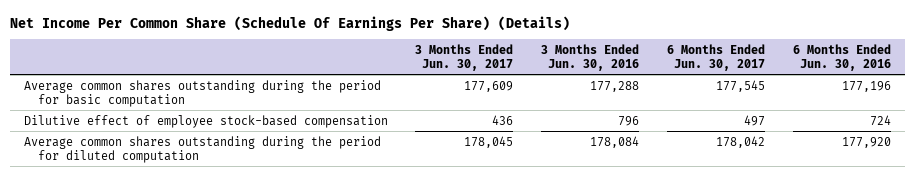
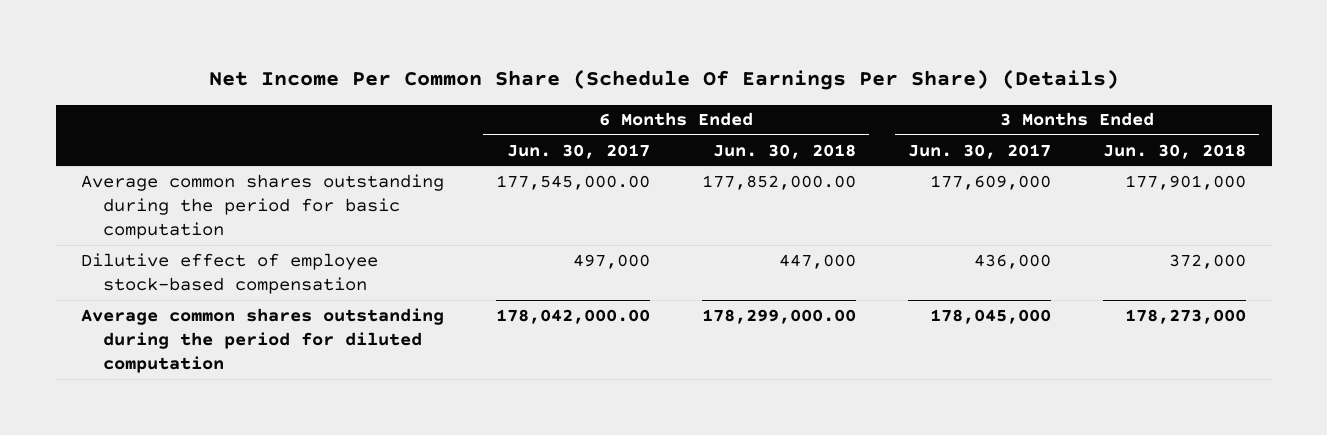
[541,43,640,71] 3 Months Ended Jun. 30, 2016 -> none
[792,43,891,71] 6 Months Ended Jun. 30, 2016 -> none
none -> [713,143,857,159] Jun. 30, 2018
none -> [1103,143,1247,159] Jun. 30, 2018
[464,80,514,92] 177,609 -> [930,174,1052,190] 177,609,000
[715,79,765,92] 177,545 -> [496,174,651,190] 177,545,000.00
[492,114,514,125] 436 -> [974,253,1052,269] 436,000
[743,114,765,126] 497 -> [573,253,651,269] 497,000
[464,135,514,148] 178,045 -> [930,308,1052,324] 178,045,000
[715,135,765,148] 178,042 -> [496,308,651,324] 178,042,000.00

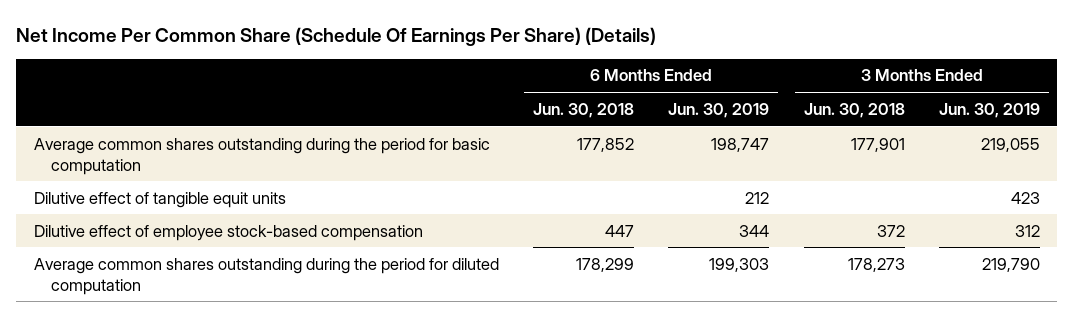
[507,143,651,159] Jun. 30, 2017 -> none
[908,143,1052,159] Jun. 30, 2017 -> none
none -> [668,102,770,118] Jun. 30, 2019
none -> [939,102,1041,118] Jun. 30, 2019
[702,174,857,190] 177,852,000.00 -> [576,137,634,152] 177,852
[1125,174,1247,190] 177,901,000 -> [850,137,905,152] 177,901
none -> [33,191,286,208] Dilutive effect of tangible equit units
[779,253,857,269] 447,000 -> [604,224,634,237] 447
[1169,253,1247,269] 372,000 -> [876,224,905,237] 372
[702,308,857,324] 178,299,000.00 -> [575,257,634,272] 178,299
[1125,308,1247,324] 178,273,000 -> [847,257,905,272] 178,273

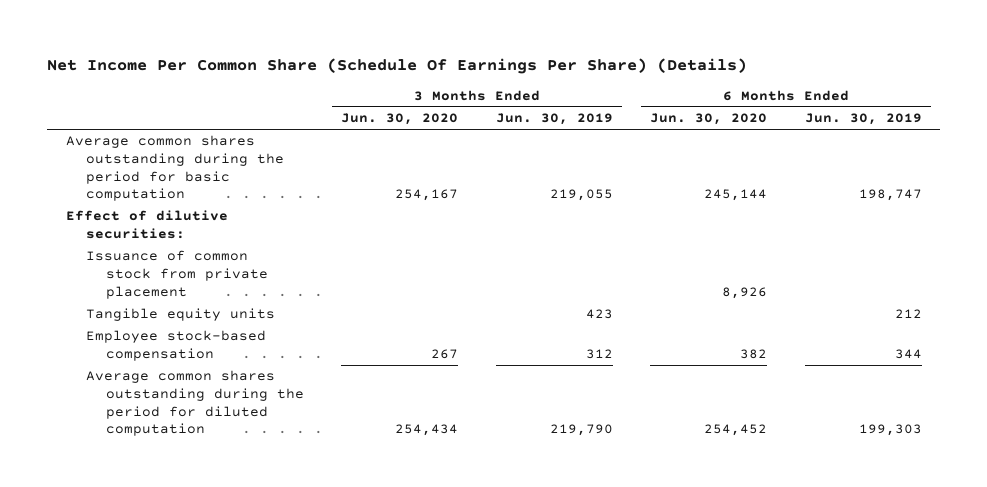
[532,102,634,118] Jun. 30, 2018 -> none
[803,102,905,118] Jun. 30, 2018 -> none
none -> [341,113,459,126] Jun. 30, 2020
none -> [650,113,768,126] Jun. 30, 2020
none -> [65,210,228,240] Effect of dilutive securities:
none -> [85,250,269,299] Issuance of common stock from private placement
[33,191,286,208] Dilutive effect of tangible equit units -> [85,308,275,322] Tangible equity units
[33,224,423,241] Dilutive effect of employee stock-based compensation -> [85,330,266,362] Employee stock-based compensation

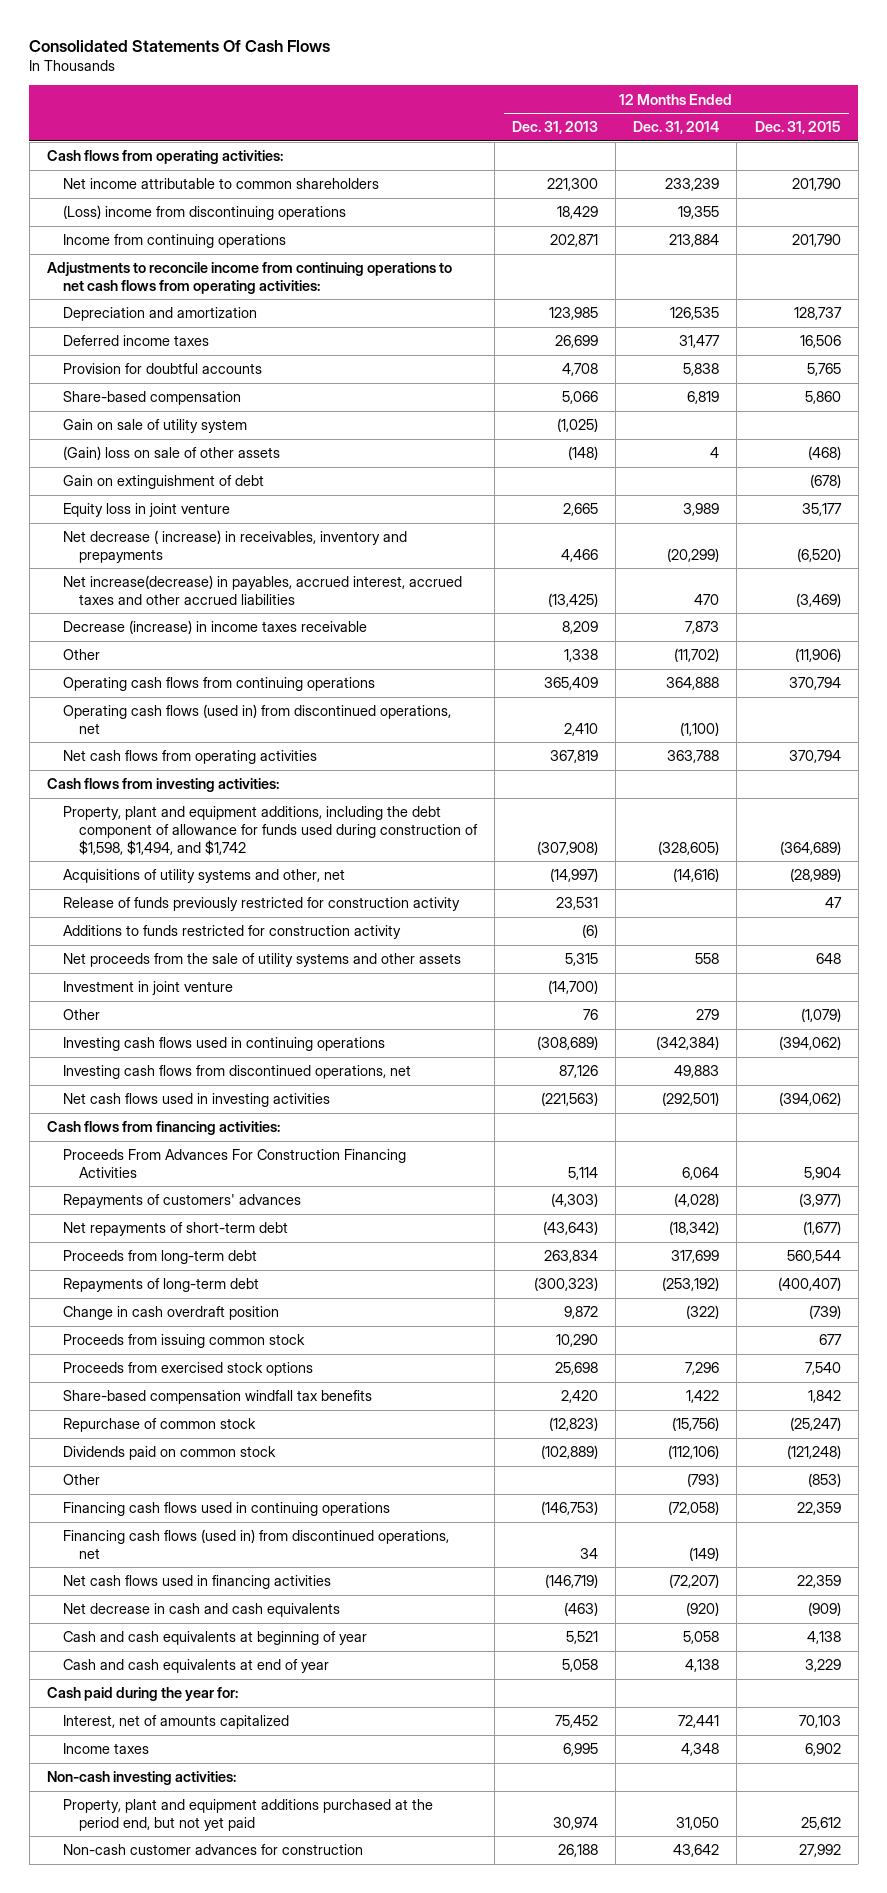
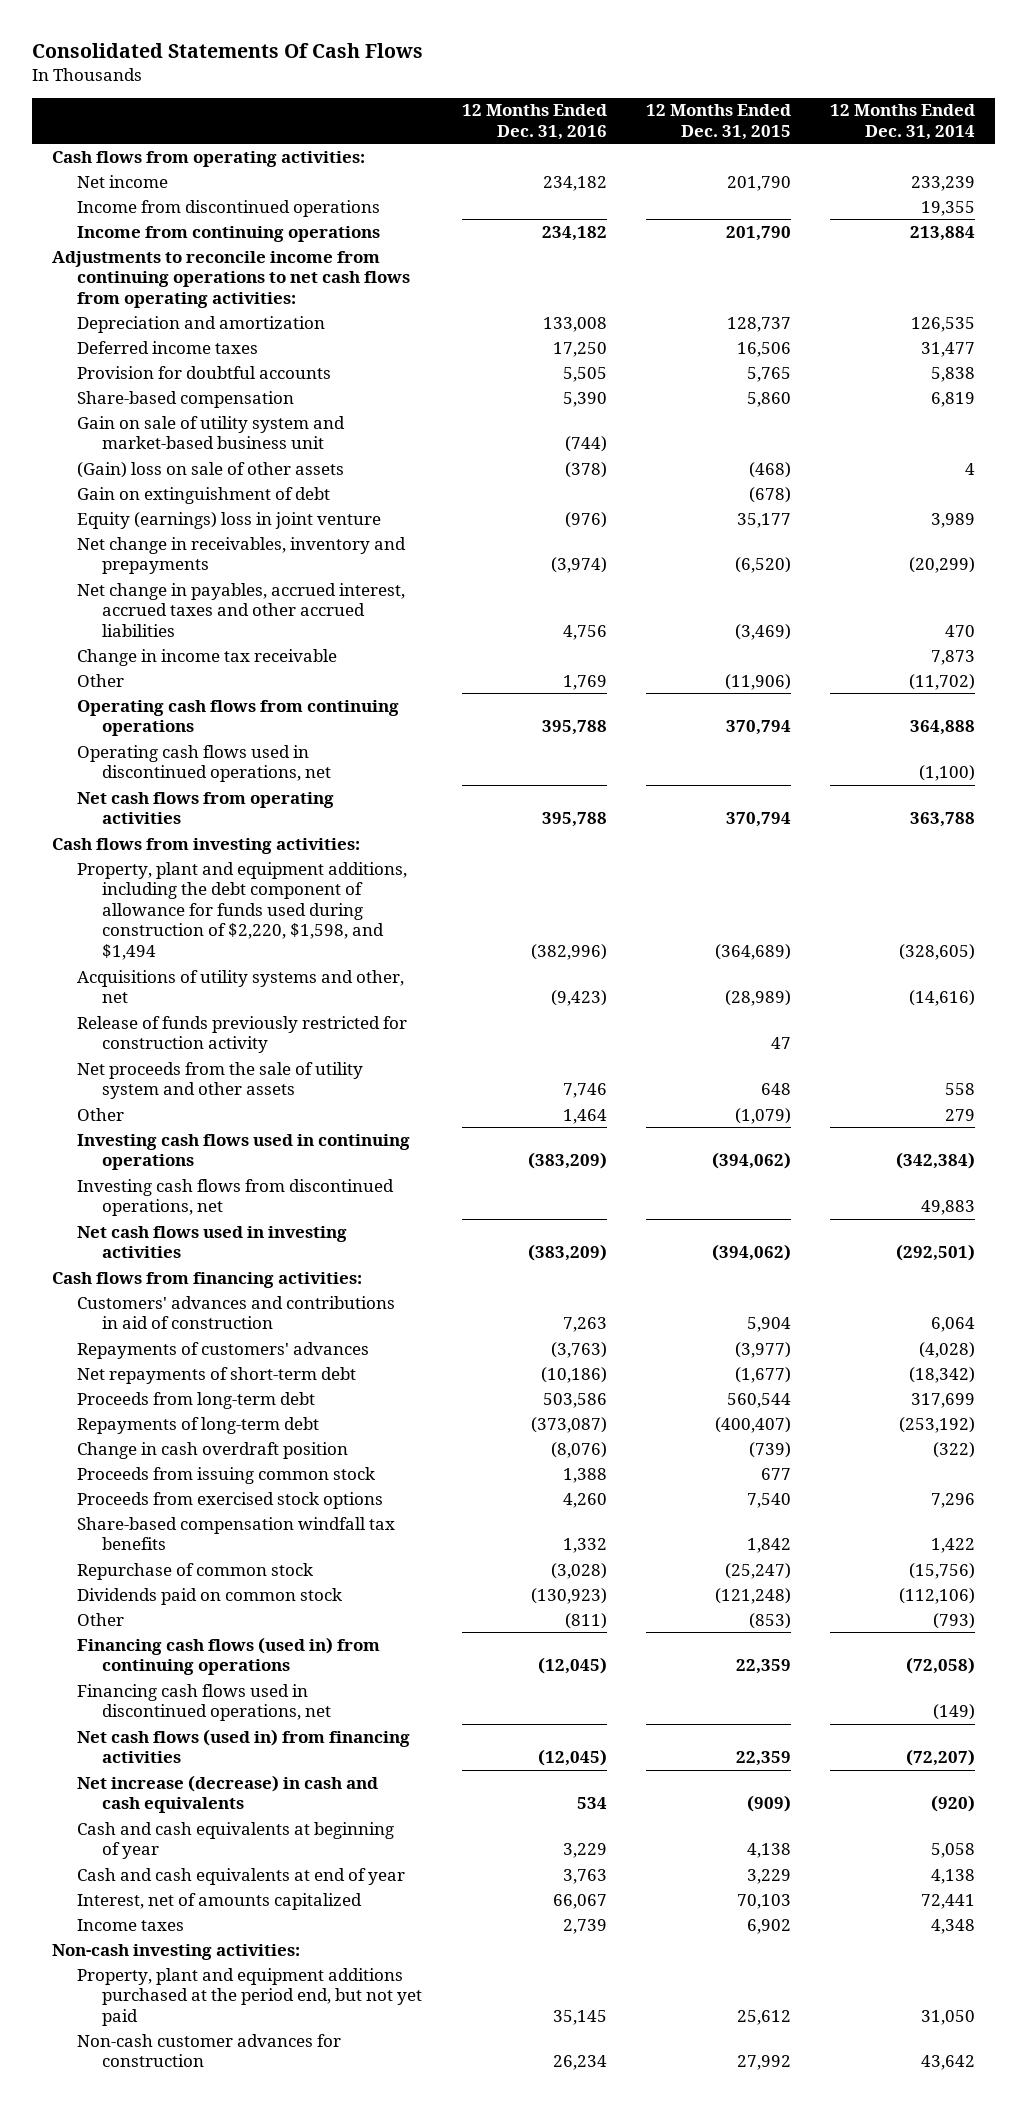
[512,121,599,135] Dec. 31, 2013 -> none
none -> [461,104,607,140] 12 Months Ended Dec. 31, 2016
[63,178,380,190] Net income attributable to common shareholders -> [76,174,168,188] Net income
[63,205,347,221] (Loss) income from discontinuing operations -> [76,199,380,217] Income from discontinued operations
[63,419,248,434] Gain on sale of utility system -> [76,415,345,450] Gain on sale of utility system and market-based business unit
[63,503,231,518] Equity loss in joint venture -> [76,511,381,529] Equity (earnings) loss in joint venture
[63,530,408,563] Net decrease ( increase) in receivables, inventory and prepayments -> [76,536,406,575] Net change in receivables, inventory and prepayments
[63,575,463,605] Net increase(decrease) in payables, accrued interest, accrued taxes and other accrued liabilities -> [76,582,405,637] Net change in payables, accrued interest, accrued taxes and other accrued liabilities
[63,620,368,635] Decrease (increase) in income taxes receivable -> [76,648,337,666] Change in income tax receivable
[63,704,452,734] Operating cash flows (used in) from discontinued operations, net -> [76,744,332,783] Operating cash flows used in discontinued operations, net
[63,806,479,855] Property, plant and equipment additions, including the debt component of allowance for funds used during construction of $1,598, $1,494, and $1,742 -> [76,861,407,960] Property, plant and equipment additions, including the debt component of allowance for funds used during construction of $2,220, $1,598, and $1,494
[63,925,402,940] Additions to funds restricted for construction activity -> none
[63,981,234,996] Investment in joint venture -> none
[63,953,462,968] Net proceeds from the sale of utility systems and other assets -> [76,1061,363,1100] Net proceeds from the sale of utility system and other assets
[63,1149,407,1178] Proceeds From Advances For Construction Financing Activities -> [76,1295,395,1330] Customers' advances and contributions in aid of construction
[63,1502,391,1517] Financing cash flows used in continuing operations -> [76,1636,380,1676] Financing cash flows (used in) from continuing operations
[63,1529,450,1559] Financing cash flows (used in) from discontinued operations, net -> [76,1683,332,1722] Financing cash flows used in discontinued operations, net
[63,1575,332,1590] Net cash flows used in financing activities -> [76,1728,410,1764] Net cash flows (used in) from financing activities
[63,1603,341,1618] Net decrease in cash and cash equivalents -> [76,1774,378,1814] Net increase (decrease) in cash and cash equivalents
[46,1687,238,1702] Cash paid during the year for: -> none

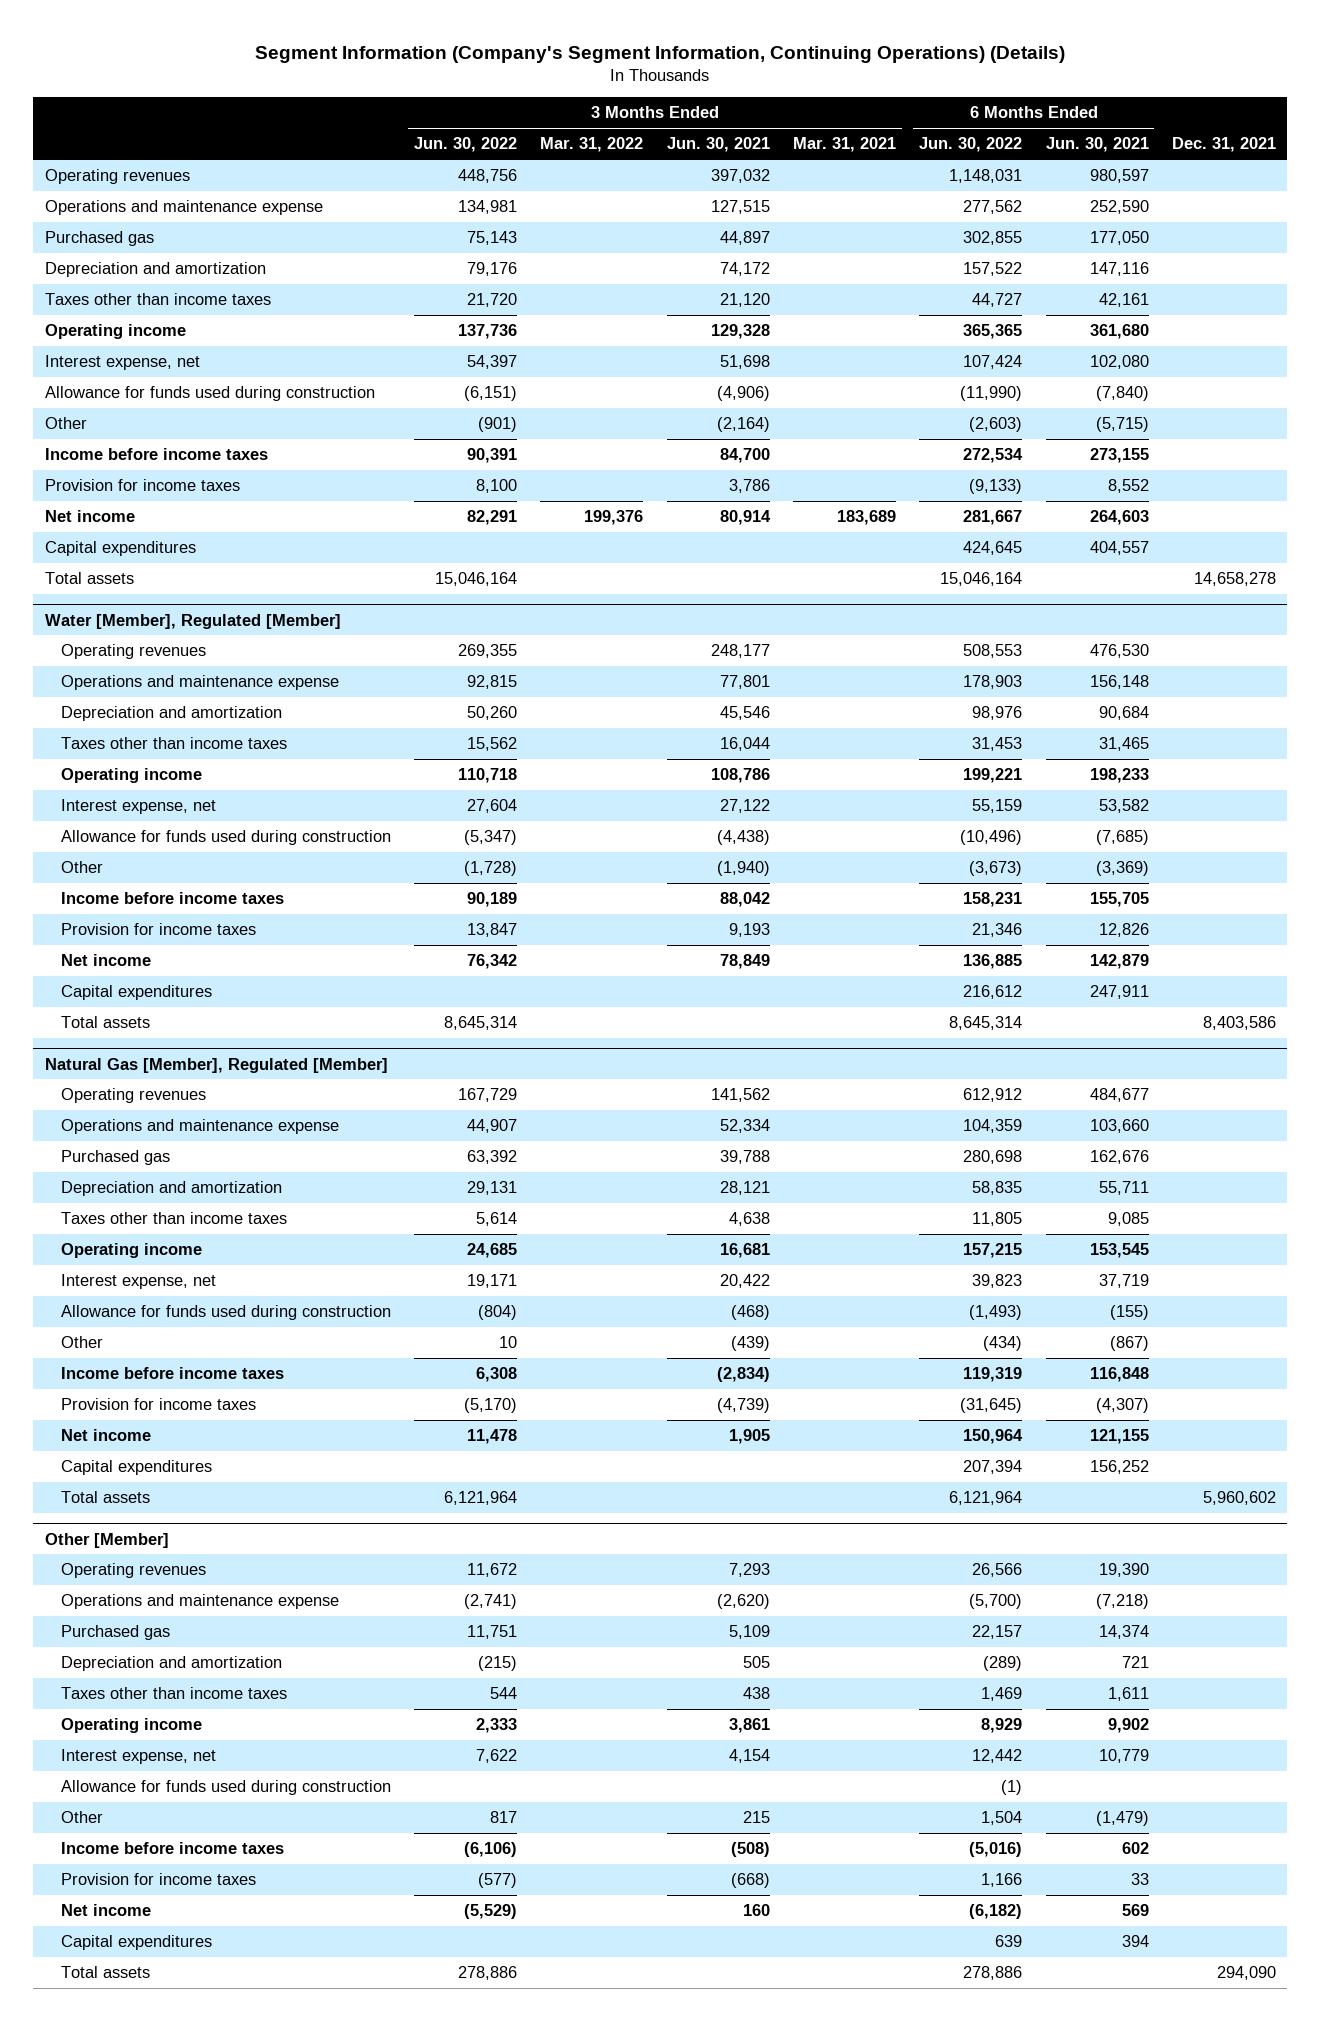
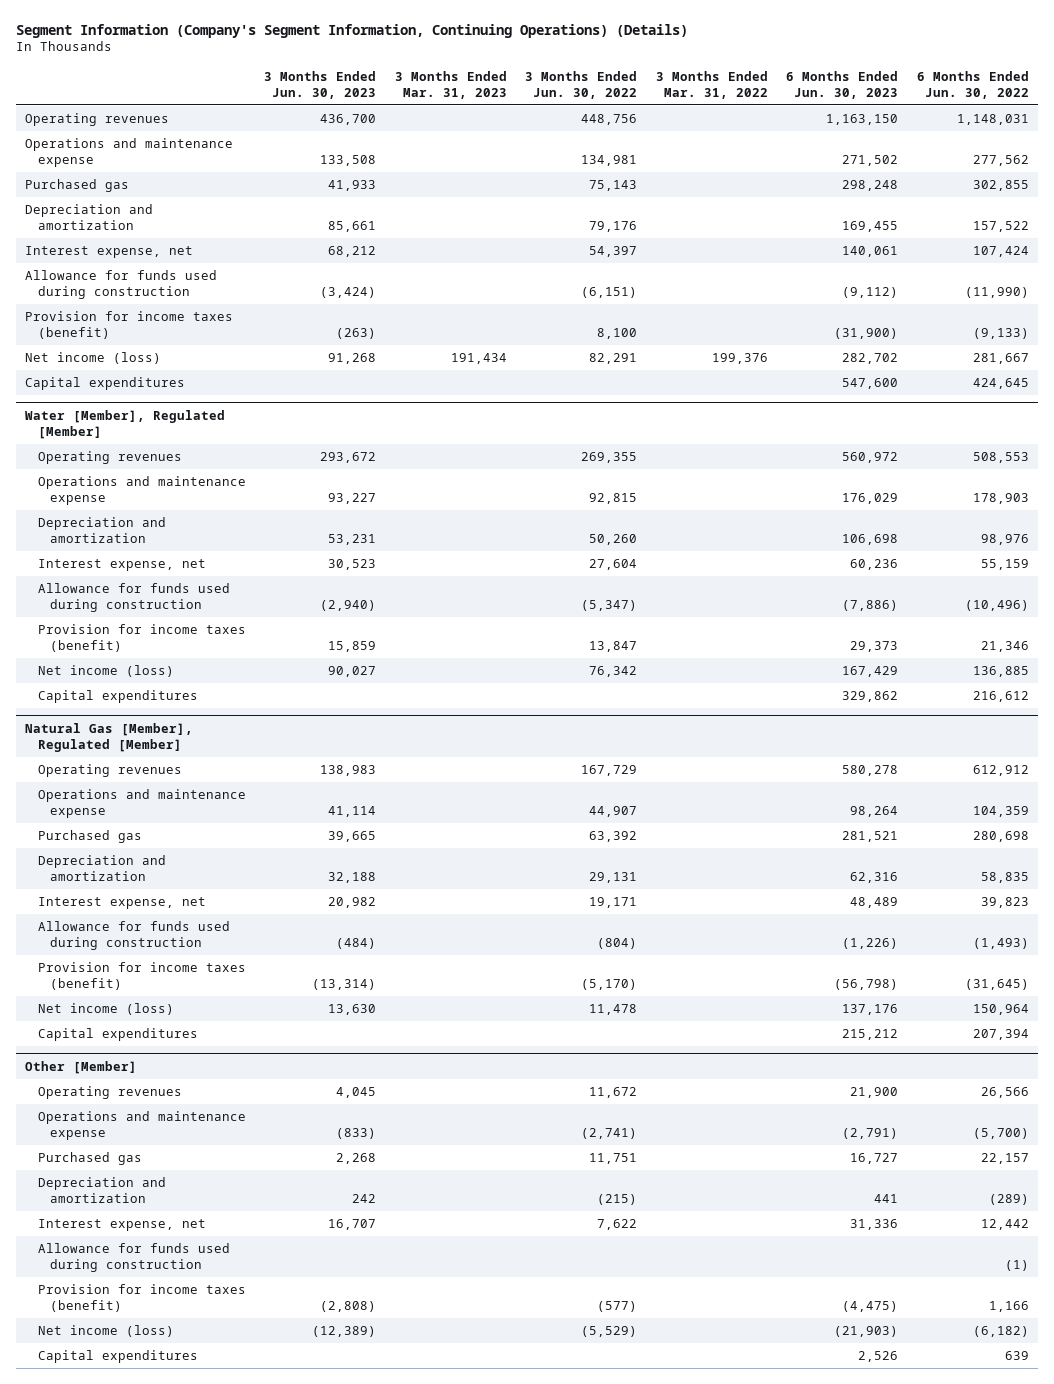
[666,137,770,153] Jun. 30, 2021 -> none
[793,137,897,153] Mar. 31, 2021 -> none
[1045,137,1149,153] Jun. 30, 2021 -> none
[1171,137,1276,153] Dec. 31, 2021 -> none
none -> [264,70,377,99] 3 Months Ended Jun. 30, 2023
none -> [394,70,507,99] 3 Months Ended Mar. 31, 2023
none -> [786,70,899,99] 6 Months Ended Jun. 30, 2023
[44,293,271,306] Taxes other than income taxes -> none
[44,324,186,340] Operating income -> none
[44,417,87,430] Other -> none
[44,448,268,461] Income before income taxes -> none
[44,479,240,492] Provision for income taxes -> [24,311,233,339] Provision for income taxes (benefit)
[44,510,135,523] Net income -> [24,352,161,365] Net income (loss)
[44,572,134,585] Total assets -> none
[60,737,287,750] Taxes other than income taxes -> none
[60,768,202,784] Operating income -> none
[60,861,103,874] Other -> none
[60,892,284,905] Income before income taxes -> none
[60,923,256,936] Provision for income taxes -> [37,624,246,652] Provision for income taxes (benefit)
[60,954,151,967] Net income -> [37,665,174,678] Net income (loss)
[60,1016,150,1029] Total assets -> none
[60,1212,287,1225] Taxes other than income taxes -> none
[60,1243,202,1259] Operating income -> none
[60,1336,103,1349] Other -> none
[60,1367,284,1380] Income before income taxes -> none
[60,1398,256,1411] Provision for income taxes -> [37,962,246,990] Provision for income taxes (benefit)
[60,1429,151,1442] Net income -> [37,1003,174,1016] Net income (loss)
[60,1491,150,1504] Total assets -> none
[60,1687,287,1700] Taxes other than income taxes -> none
[60,1718,202,1734] Operating income -> none
[60,1811,103,1824] Other -> none
[60,1842,284,1855] Income before income taxes -> none
[60,1873,256,1886] Provision for income taxes -> [37,1284,246,1312] Provision for income taxes (benefit)
[60,1904,151,1917] Net income -> [37,1325,174,1338] Net income (loss)
[60,1966,150,1979] Total assets -> none

